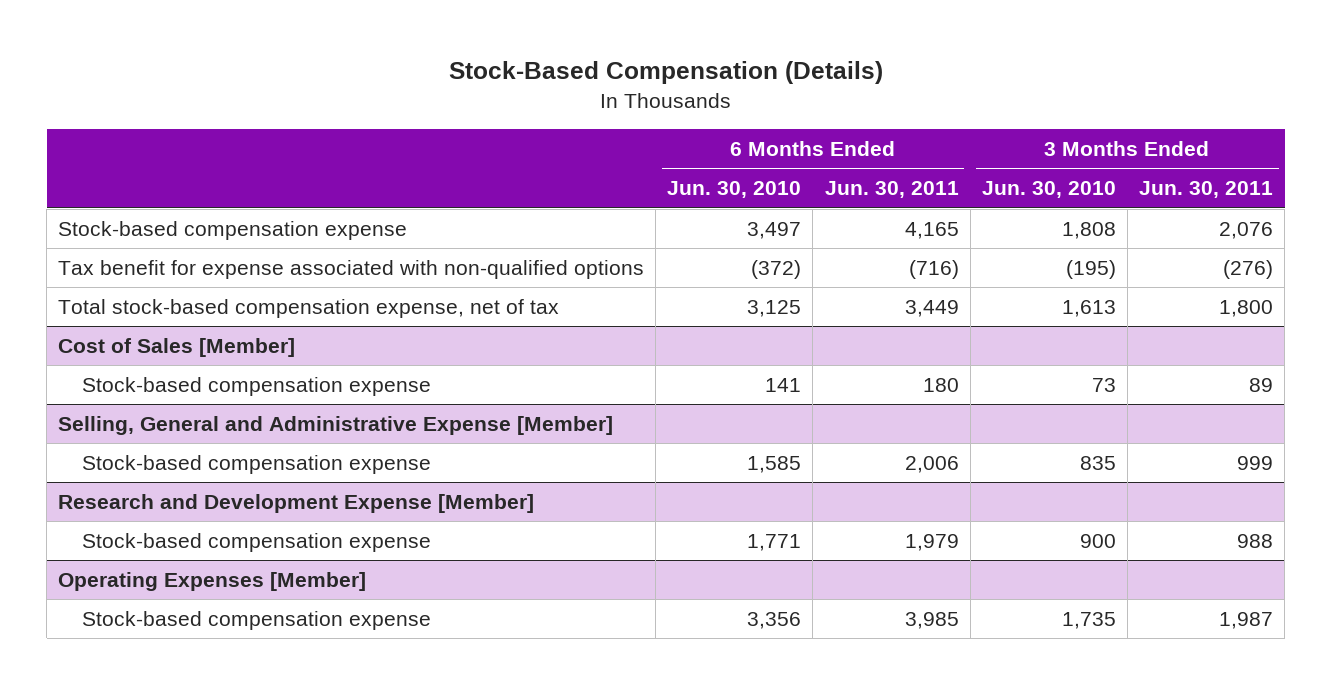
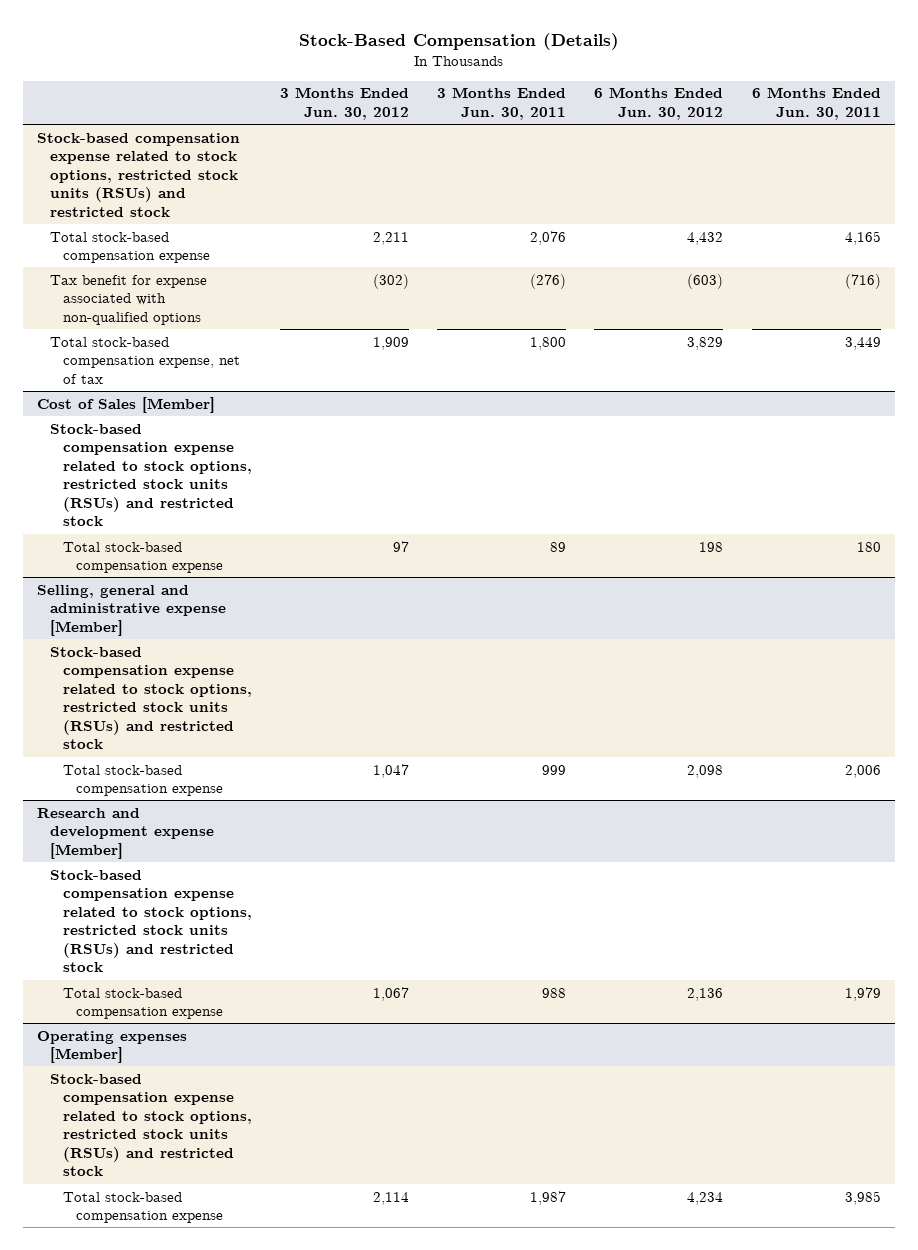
[667,181,802,199] Jun. 30, 2010 -> none
[981,181,1116,199] Jun. 30, 2010 -> none
none -> [280,87,410,120] 3 Months Ended Jun. 30, 2012
none -> [594,87,724,120] 6 Months Ended Jun. 30, 2012
none -> [37,132,241,217] Stock-based compensation expense related to stock options, restricted stock units (RSUs) and restricted stock
[58,220,408,240] Stock-based compensation expense -> [50,231,210,264] Total stock-based compensation expense
none -> [50,423,252,527] Stock-based compensation expense related to stock options, restricted stock units (RSUs) and restricted stock
[82,376,432,396] Stock-based compensation expense -> [62,541,223,574] Total stock-based compensation expense
[58,415,614,435] Selling, General and Administrative Expense [Member] -> [37,584,227,636] Selling, general and administrative expense [Member]
none -> [50,646,252,750] Stock-based compensation expense related to stock options, restricted stock units (RSUs) and restricted stock
[82,454,432,474] Stock-based compensation expense -> [62,764,223,797] Total stock-based compensation expense
[58,493,535,513] Research and Development Expense [Member] -> [37,807,215,859] Research and development expense [Member]
none -> [50,869,252,973] Stock-based compensation expense related to stock options, restricted stock units (RSUs) and restricted stock
[82,532,432,552] Stock-based compensation expense -> [62,987,223,1020] Total stock-based compensation expense
[58,571,367,591] Operating Expenses [Member] -> [37,1030,188,1064] Operating expenses [Member]
none -> [50,1073,252,1177] Stock-based compensation expense related to stock options, restricted stock units (RSUs) and restricted stock
[82,610,432,630] Stock-based compensation expense -> [62,1191,223,1224] Total stock-based compensation expense

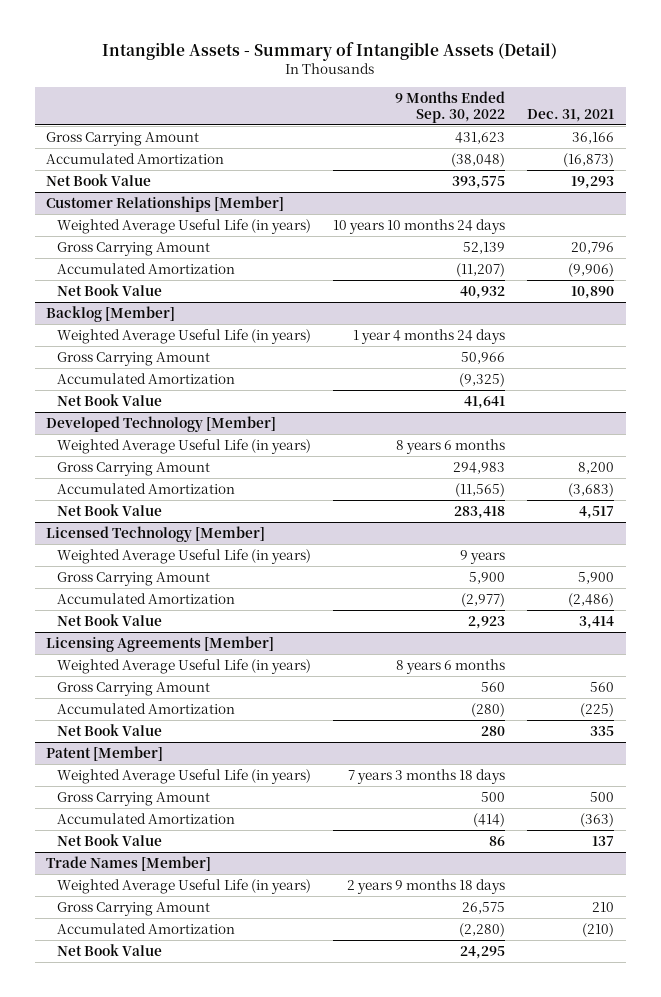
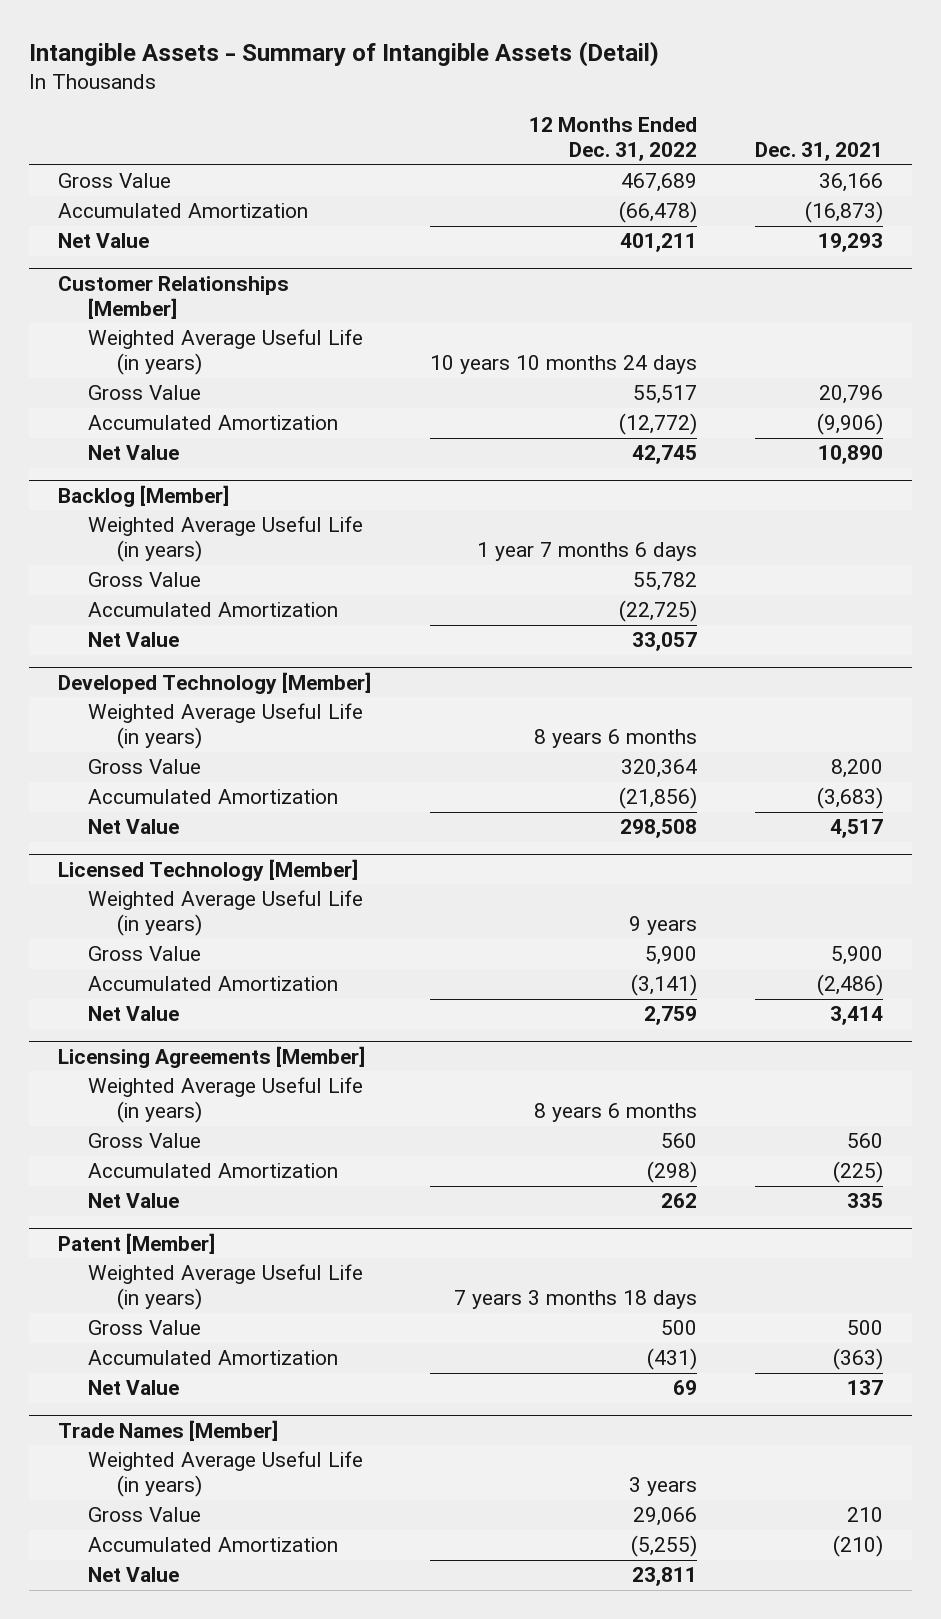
[395,91,506,123] 9 Months Ended Sep. 30, 2022 -> none
none -> [528,117,697,162] 12 Months Ended Dec. 31, 2022
[46,131,200,146] Gross Carrying Amount -> [58,173,172,189] Gross Value
[46,173,152,186] Net Book Value -> [58,233,150,249] Net Value
[56,241,210,256] Gross Carrying Amount -> [87,385,201,401] Gross Value
[56,283,162,296] Net Book Value -> [87,445,179,461] Net Value
[56,351,210,366] Gross Carrying Amount -> [87,572,201,588] Gross Value
[56,393,162,406] Net Book Value -> [87,632,179,648] Net Value
[56,461,210,476] Gross Carrying Amount -> [87,759,201,775] Gross Value
[56,503,162,516] Net Book Value -> [87,819,179,835] Net Value
[56,571,210,586] Gross Carrying Amount -> [87,946,201,962] Gross Value
[56,613,162,626] Net Book Value -> [87,1006,179,1022] Net Value
[56,681,210,696] Gross Carrying Amount -> [87,1133,201,1149] Gross Value
[56,723,162,736] Net Book Value -> [87,1193,179,1209] Net Value
[56,791,210,806] Gross Carrying Amount -> [87,1320,201,1336] Gross Value
[56,833,162,846] Net Book Value -> [87,1380,179,1396] Net Value
[56,901,210,916] Gross Carrying Amount -> [87,1507,201,1523] Gross Value
[56,943,162,956] Net Book Value -> [87,1567,179,1583] Net Value

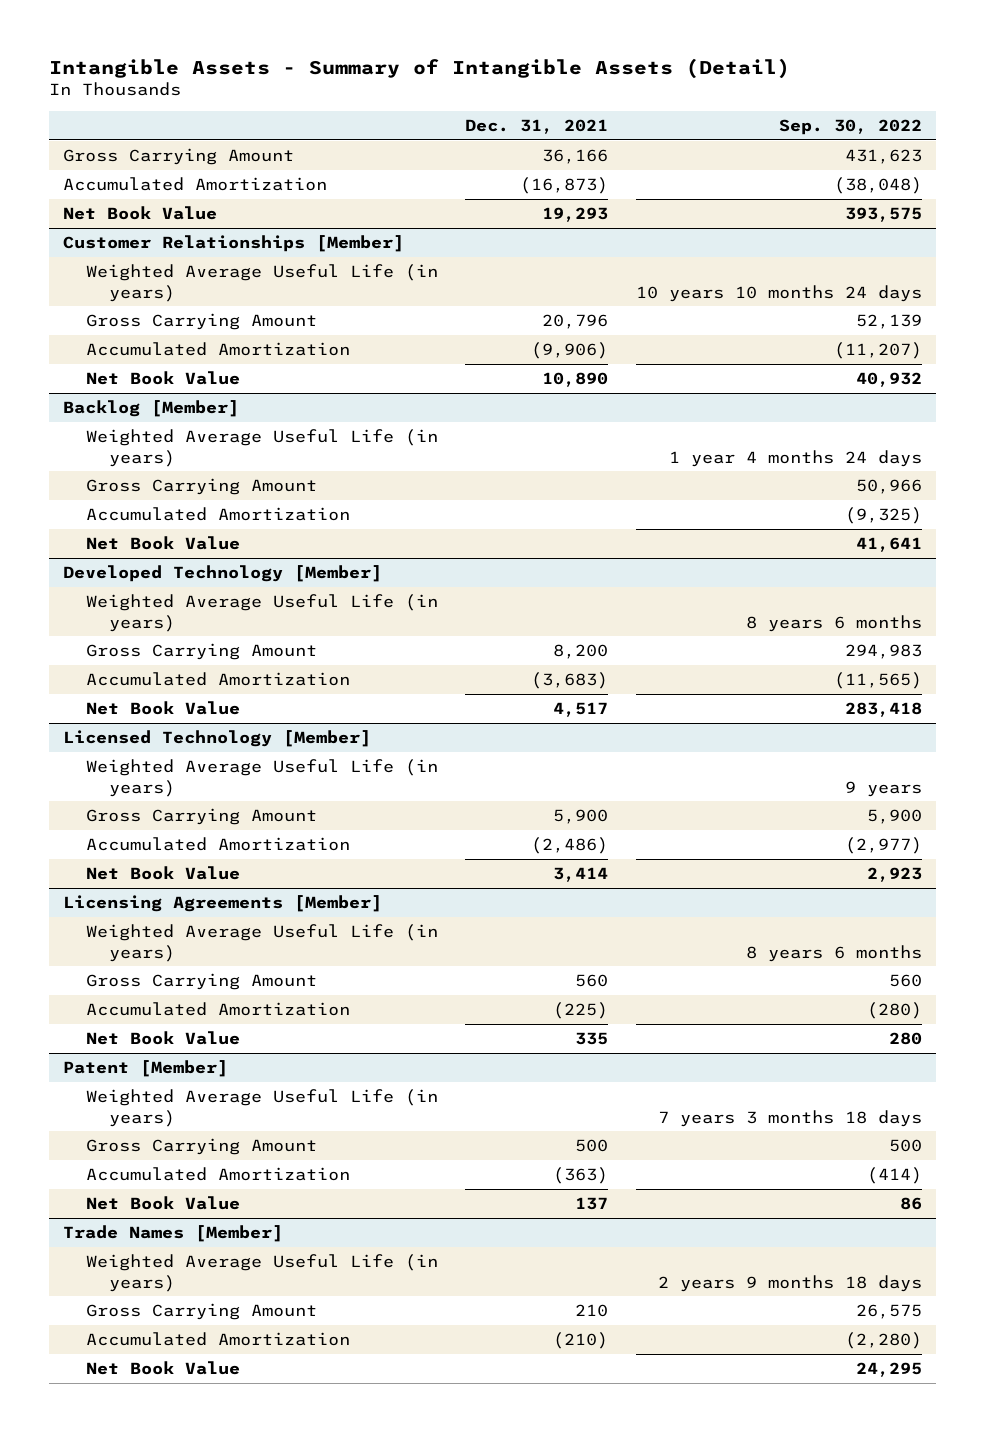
[528,117,697,162] 12 Months Ended Dec. 31, 2022 -> none
none -> [778,118,922,135] Sep. 30, 2022
[58,173,172,189] Gross Value -> [62,148,294,166] Gross Carrying Amount
[58,233,150,249] Net Value -> [62,206,217,221] Net Book Value
[87,385,201,401] Gross Value -> [85,313,317,331] Gross Carrying Amount
[87,445,179,461] Net Value -> [85,371,240,386] Net Book Value
[87,572,201,588] Gross Value -> [85,478,317,496] Gross Carrying Amount
[87,632,179,648] Net Value -> [85,536,240,551] Net Book Value
[87,759,201,775] Gross Value -> [85,643,317,661] Gross Carrying Amount
[87,819,179,835] Net Value -> [85,701,240,716] Net Book Value
[87,946,201,962] Gross Value -> [85,808,317,826] Gross Carrying Amount
[87,1006,179,1022] Net Value -> [85,866,240,881] Net Book Value
[87,1133,201,1149] Gross Value -> [85,973,317,991] Gross Carrying Amount
[87,1193,179,1209] Net Value -> [85,1031,240,1046] Net Book Value
[87,1320,201,1336] Gross Value -> [85,1138,317,1156] Gross Carrying Amount
[87,1380,179,1396] Net Value -> [85,1196,240,1211] Net Book Value
[87,1507,201,1523] Gross Value -> [85,1303,317,1321] Gross Carrying Amount
[87,1567,179,1583] Net Value -> [85,1361,240,1376] Net Book Value

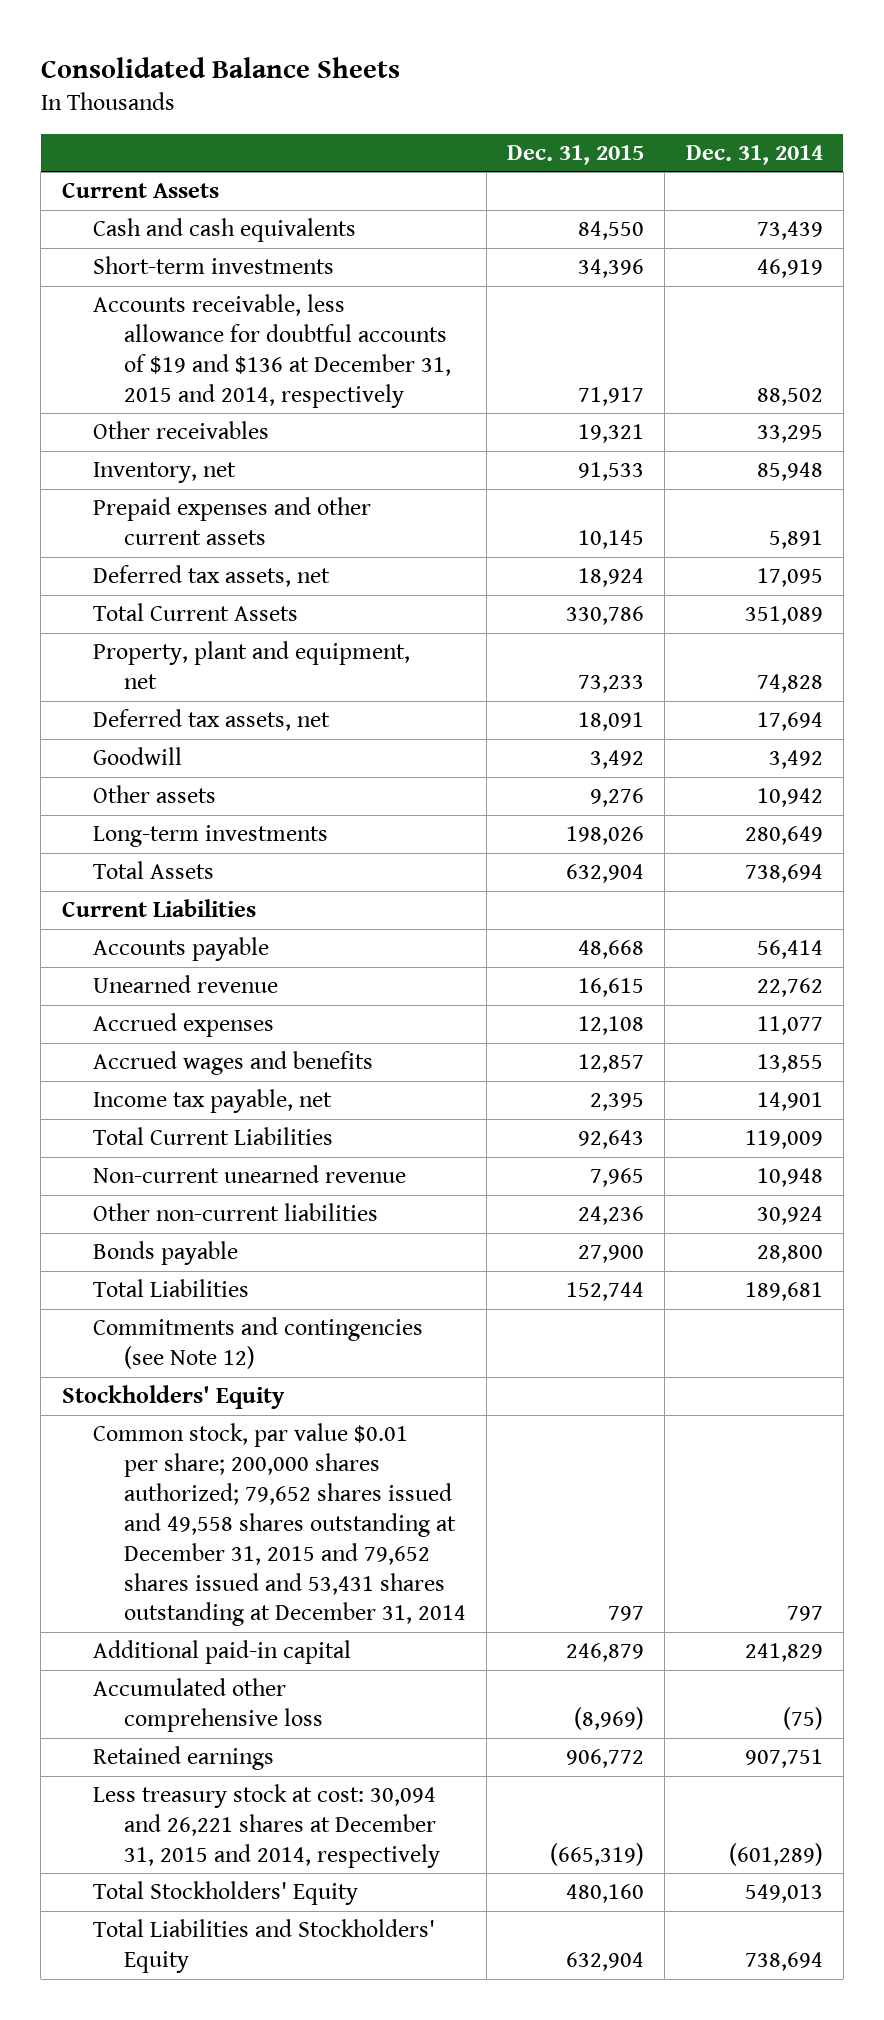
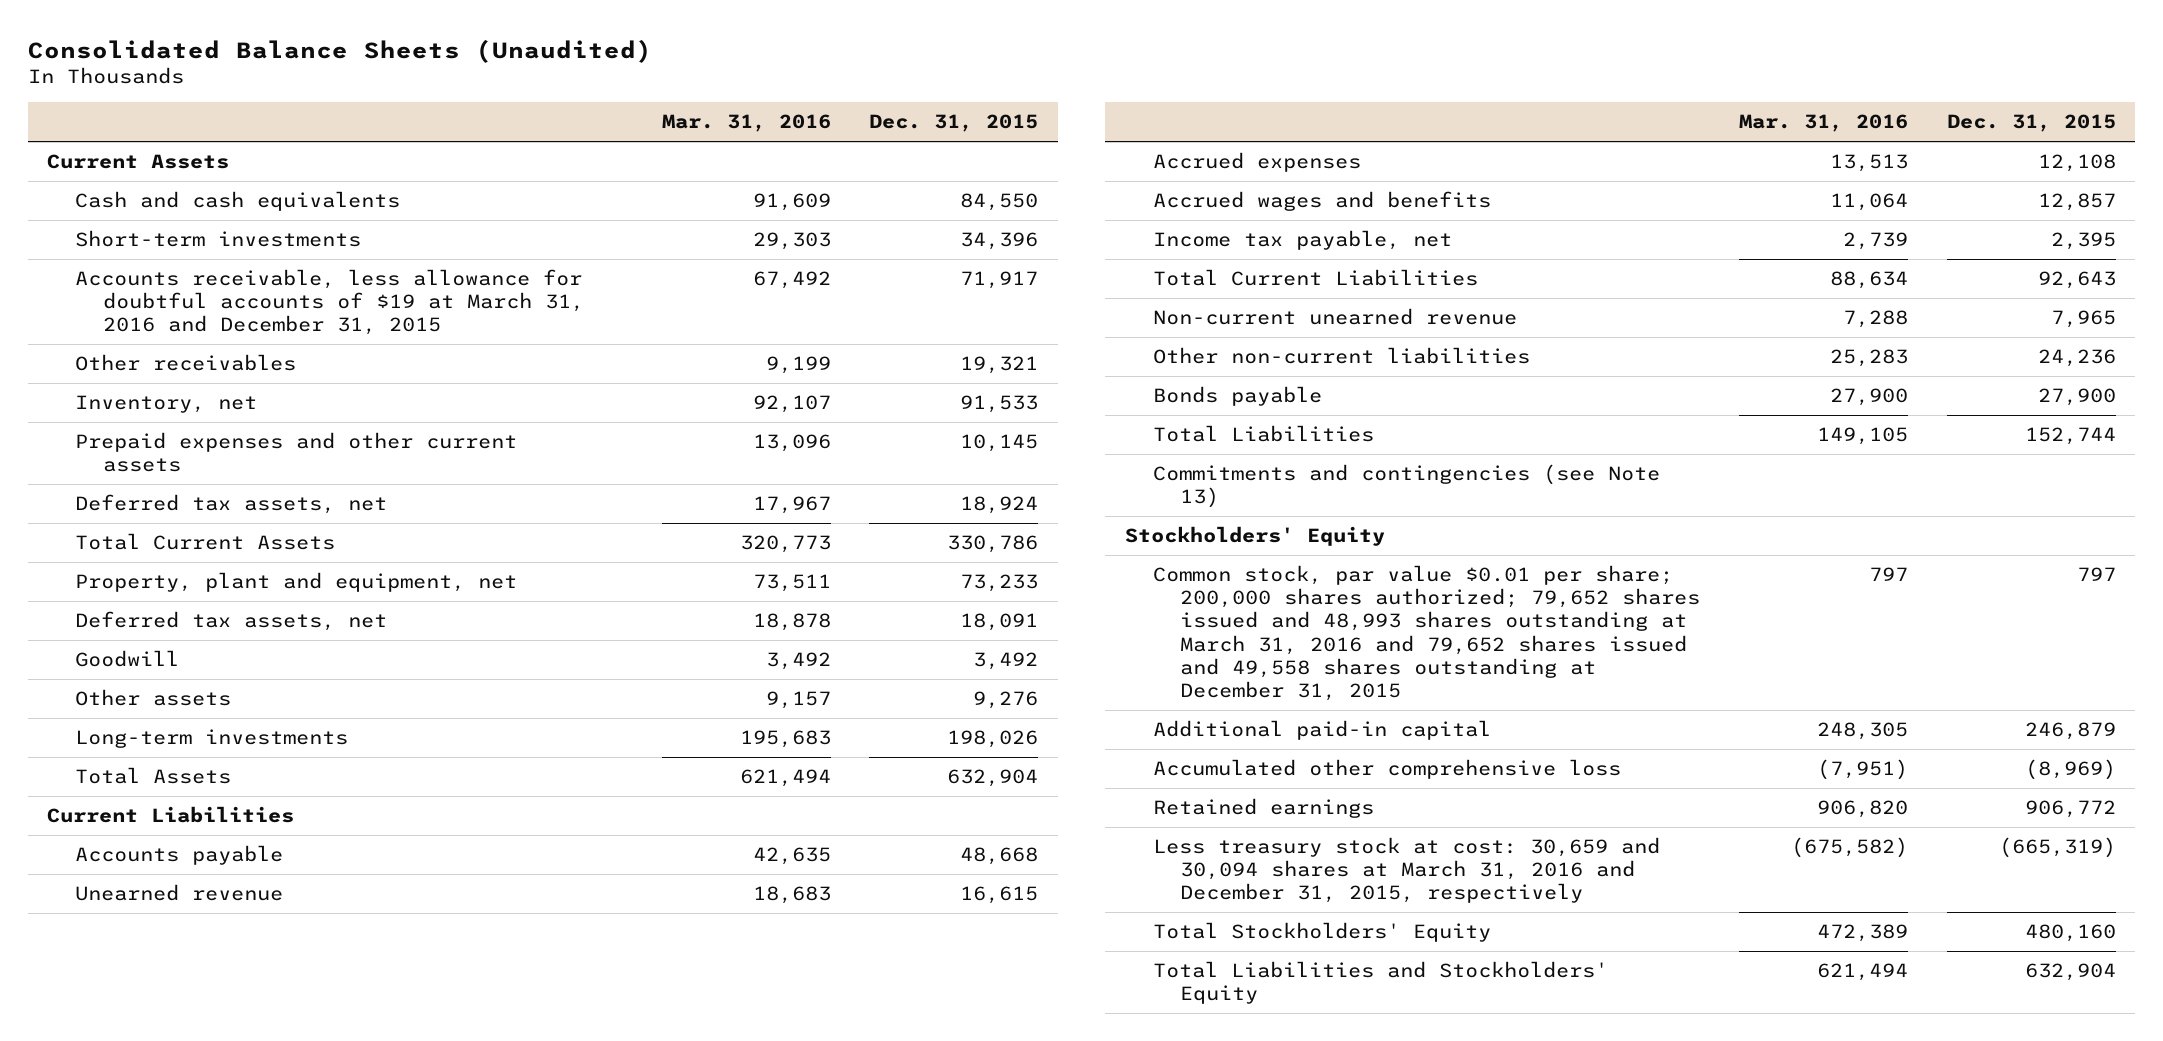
[40,56,400,78] Consolidated Balance Sheets -> [27,38,652,63] Consolidated Balance Sheets (Unaudited)
[685,144,823,165] Dec. 31, 2014 -> none
none -> [661,114,831,133] Mar. 31, 2016
[92,294,451,408] Accounts receivable, less allowance for doubtful accounts of $19 and $136 at December 31, 2015 and 2014, respectively -> [74,268,584,336] Accounts receivable, less allowance for doubtful accounts of $19 at March 31, 2016 and December 31, 2015
[92,1317,423,1370] Commitments and contingencies (see Note 12) -> [1152,463,1660,509] Commitments and contingencies (see Note 13)
[92,1423,466,1627] Common stock, par value $0.01 per share; 200,000 shares authorized; 79,652 shares issued and 49,558 shares outstanding at December 31, 2015 and 79,652 shares issued and 53,431 shares outstanding at December 31, 2014 -> [1152,564,1701,702] Common stock, par value $0.01 per share; 200,000 shares authorized; 79,652 shares issued and 48,993 shares outstanding at March 31, 2016 and 79,652 shares issued and 49,558 shares outstanding at December 31, 2015
[92,1784,440,1868] Less treasury stock at cost: 30,094 and 26,221 shares at December 31, 2015 and 2014, respectively -> [1152,836,1660,904] Less treasury stock at cost: 30,659 and 30,094 shares at March 31, 2016 and December 31, 2015, respectively

